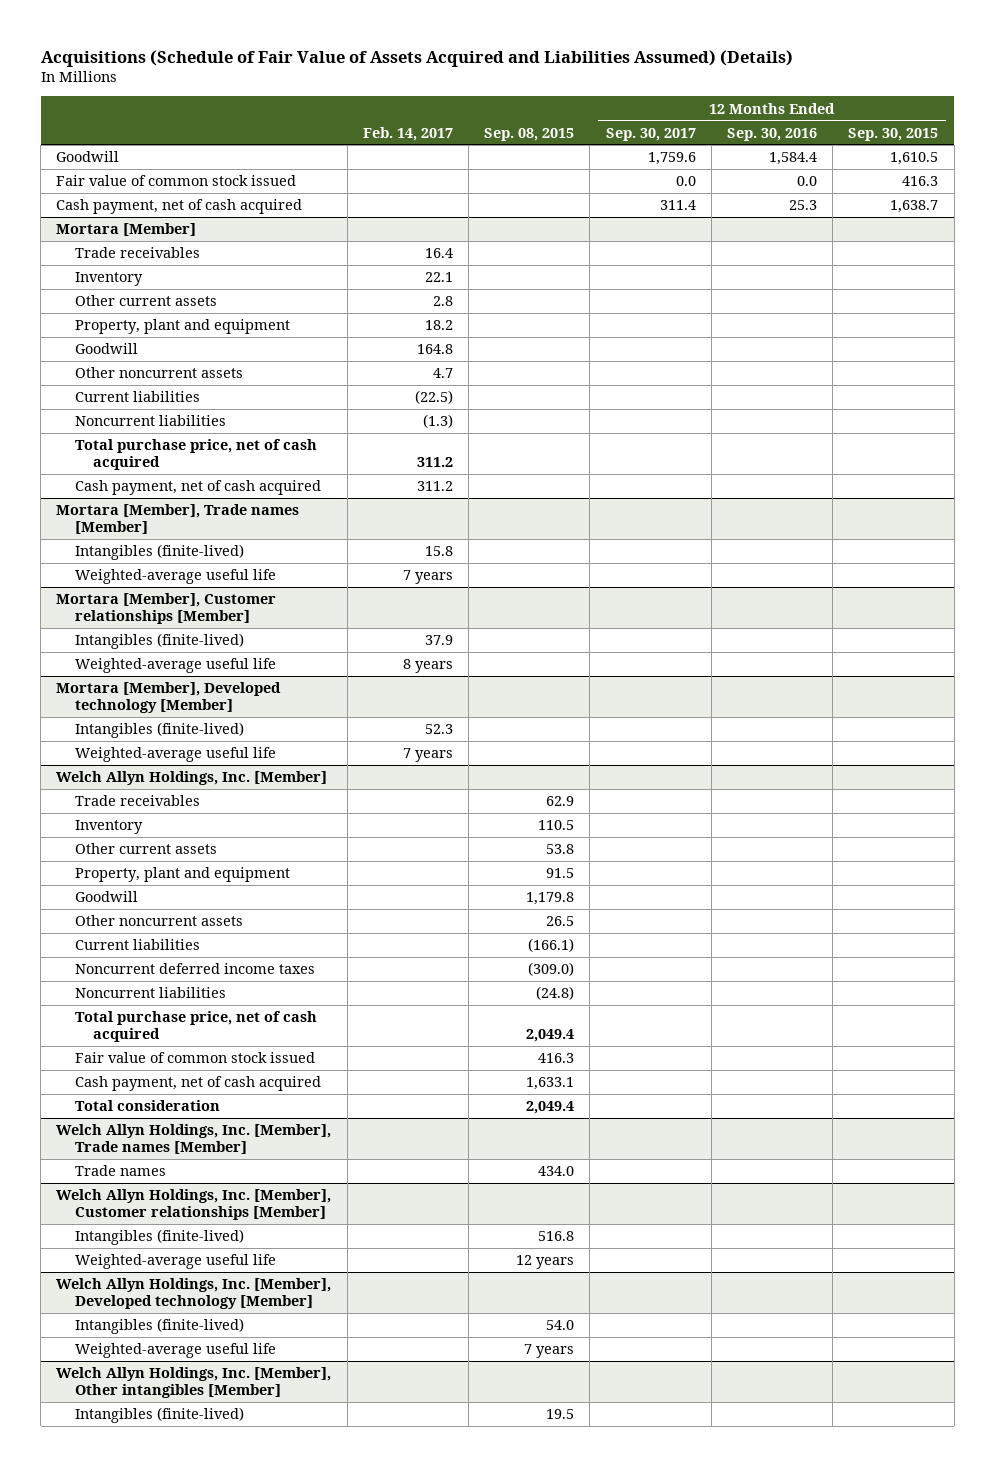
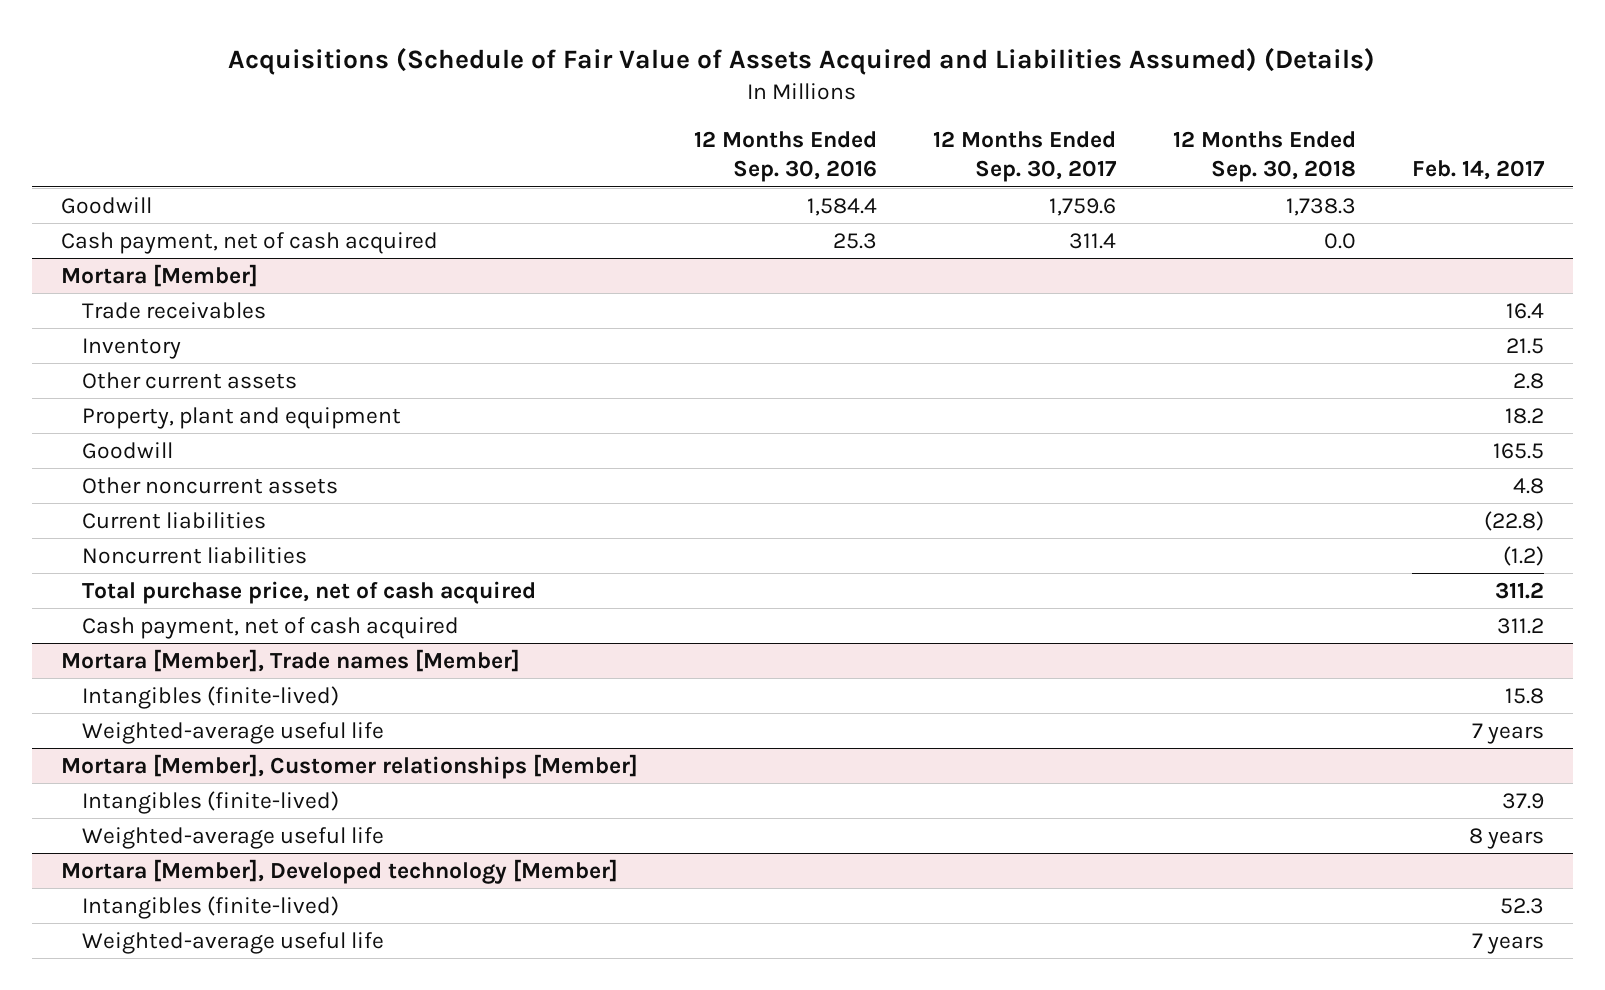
[484,127,575,141] Sep. 08, 2015 -> none
[848,127,939,141] Sep. 30, 2015 -> none
none -> [1172,131,1356,183] 12 Months Ended Sep. 30, 2018
[56,175,297,187] Fair value of common stock issued -> none
[424,272,453,283] 22.1 -> [1506,337,1545,354] 21.5
[416,344,453,355] 164.8 -> [1493,442,1545,459] 165.5
[432,368,453,379] 4.7 -> [1513,477,1545,494] 4.8
[414,390,453,405] (22.5) -> [1484,510,1545,531] (22.8)
[422,414,453,429] (1.3) -> [1503,545,1545,566] (1.2)
[56,771,328,786] Welch Allyn Holdings, Inc. [Member] -> none
[74,795,200,807] Trade receivables -> none
[74,820,143,835] Inventory -> none
[74,843,217,855] Other current assets -> none
[74,867,290,883] Property, plant and equipment -> none
[74,891,138,903] Goodwill -> none
[74,915,243,927] Other noncurrent assets -> none
[74,939,200,951] Current liabilities -> none
[74,963,315,975] Noncurrent deferred income taxes -> none
[74,987,226,999] Noncurrent liabilities -> none
[74,1011,317,1042] Total purchase price, net of cash acquired -> none
[74,1052,315,1064] Fair value of common stock issued -> none
[74,1076,321,1092] Cash payment, net of cash acquired -> none
[74,1100,220,1112] Total consideration -> none
[56,1124,332,1154] Welch Allyn Holdings, Inc. [Member], Trade names [Member] -> none
[74,1165,166,1177] Trade names -> none
[56,1189,332,1220] Welch Allyn Holdings, Inc. [Member], Customer relationships [Member] -> none
[74,1229,244,1246] Intangibles (finite-lived) -> none
[74,1254,276,1270] Weighted-average useful life -> none
[56,1278,332,1309] Welch Allyn Holdings, Inc. [Member], Developed technology [Member] -> none
[74,1318,244,1335] Intangibles (finite-lived) -> none
[74,1343,276,1359] Weighted-average useful life -> none
[56,1367,332,1398] Welch Allyn Holdings, Inc. [Member], Other intangibles [Member] -> none
[74,1407,244,1424] Intangibles (finite-lived) -> none

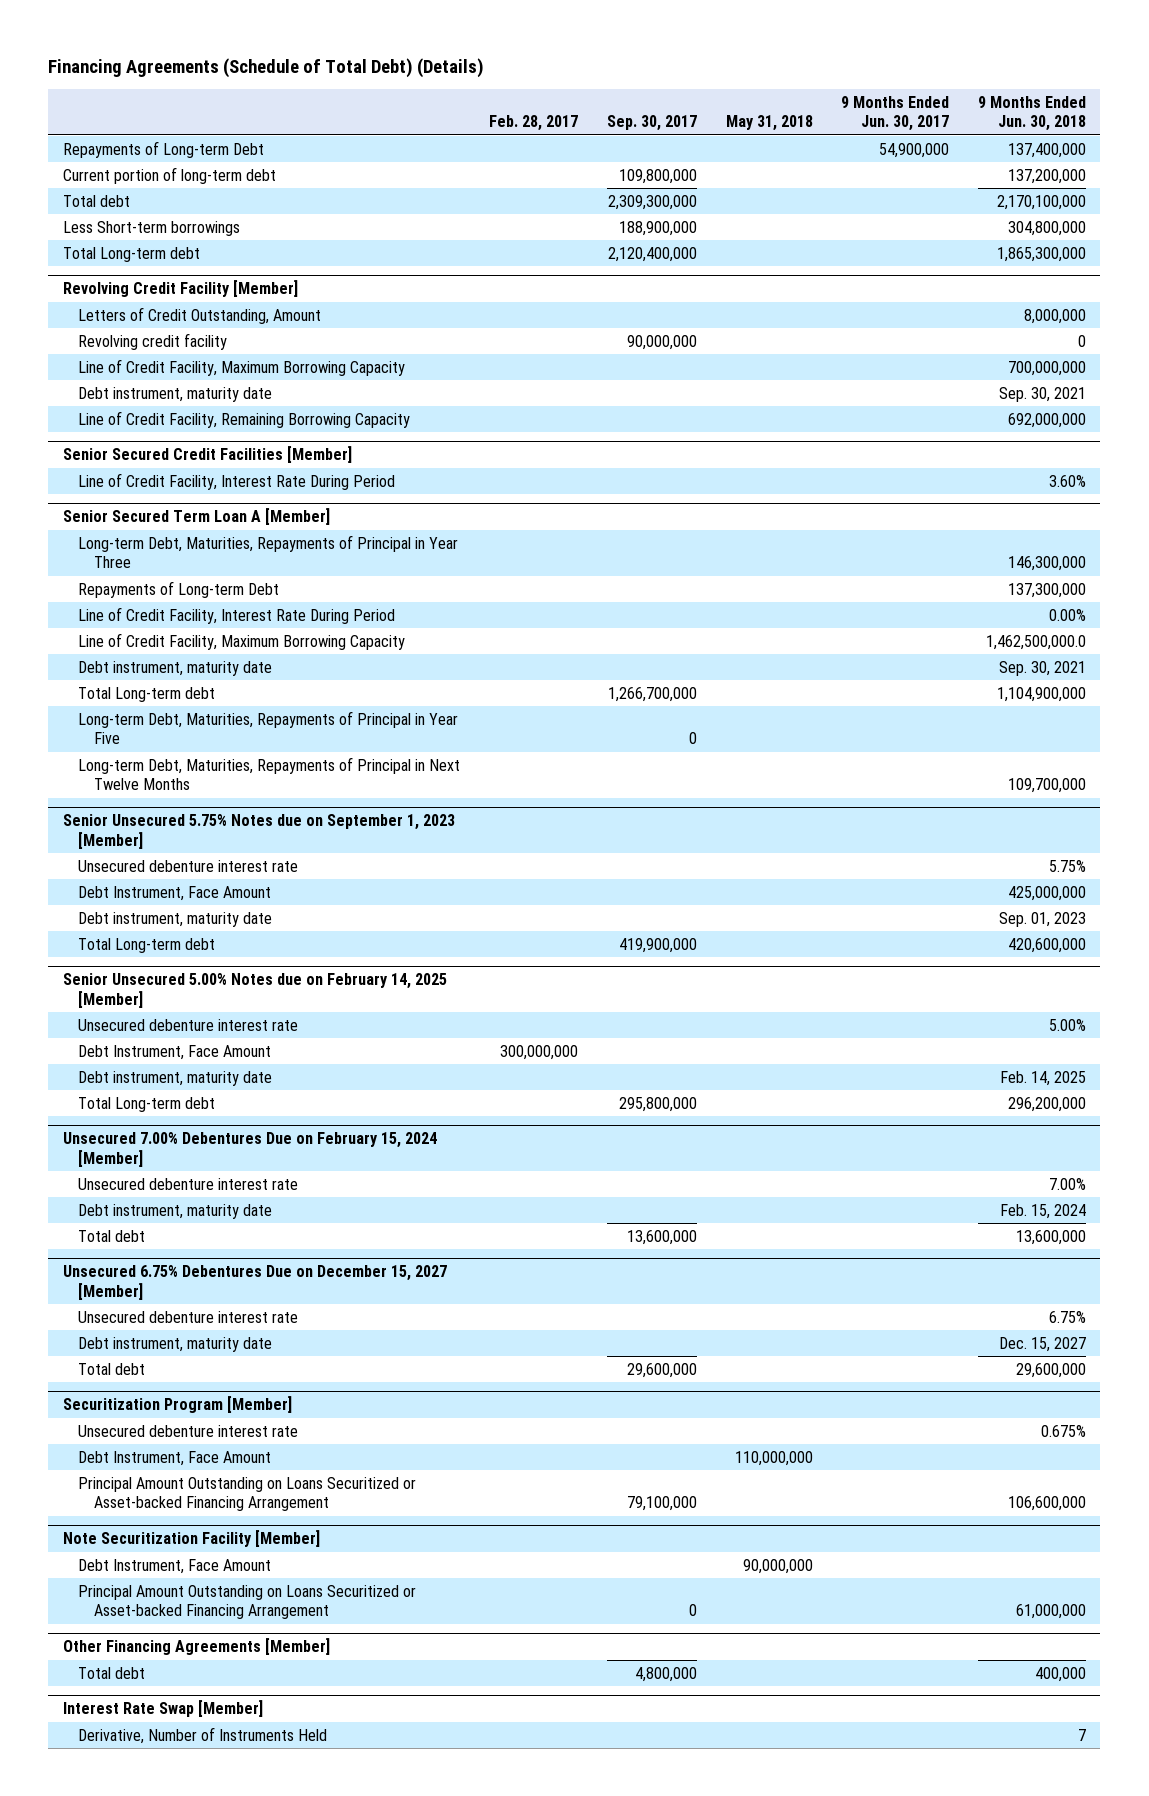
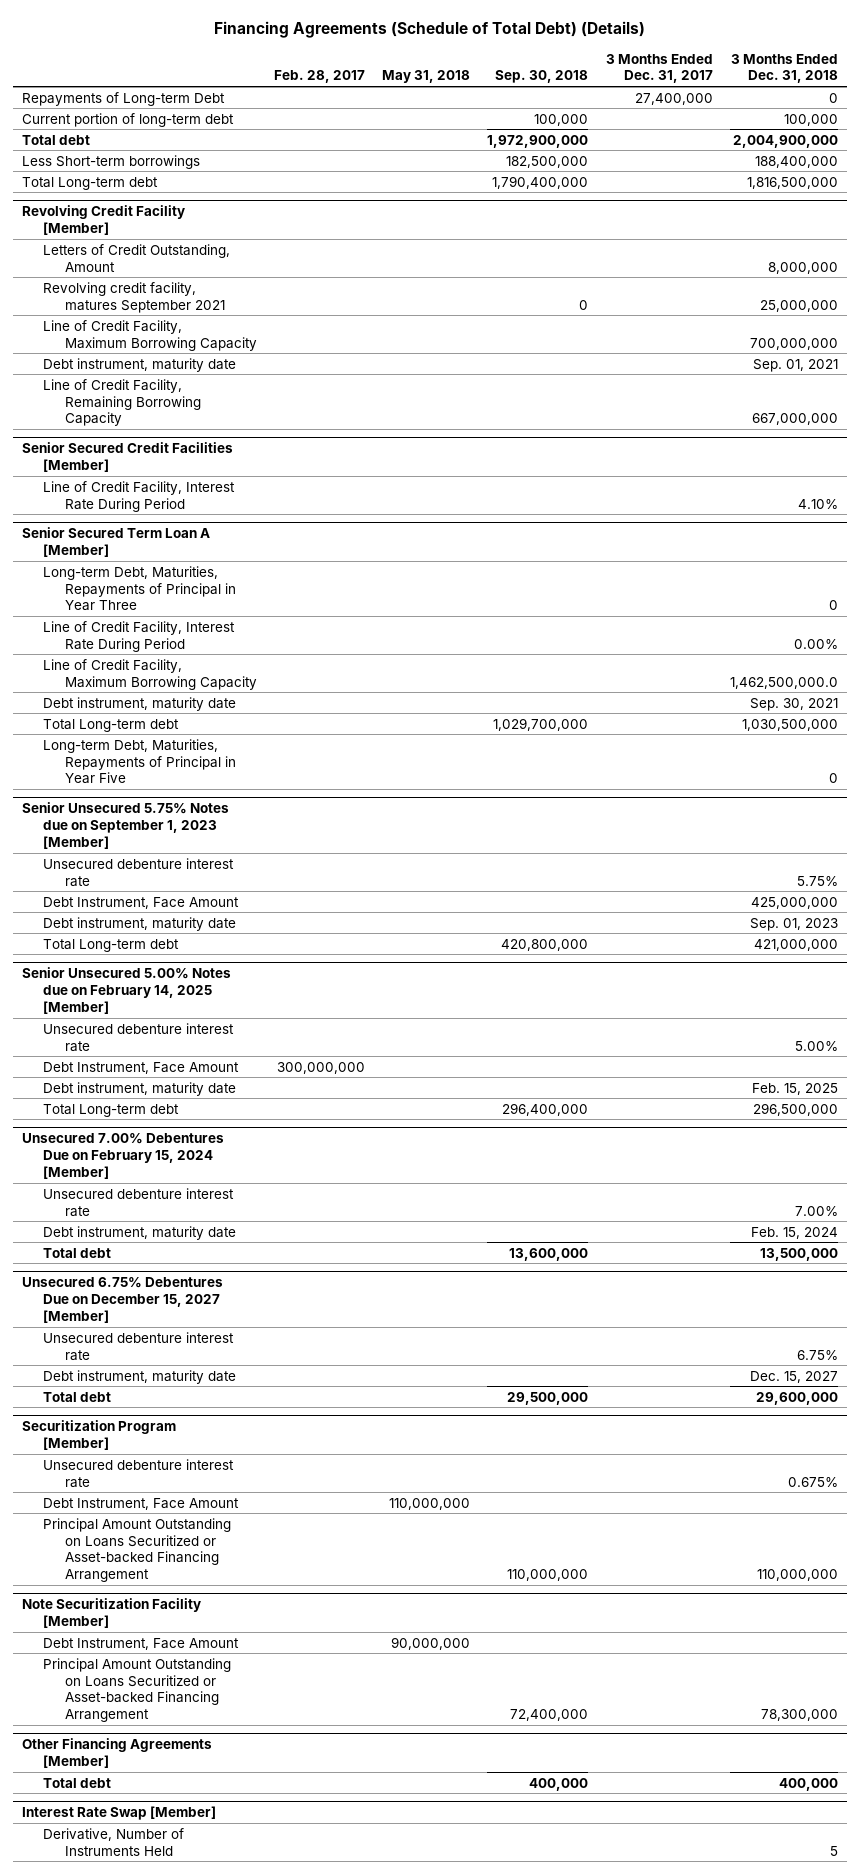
[606,115,697,132] Sep. 30, 2017 -> none
[841,95,950,132] 9 Months Ended Jun. 30, 2017 -> none
[977,95,1086,132] 9 Months Ended Jun. 30, 2018 -> none
none -> [495,70,589,84] Sep. 30, 2018
none -> [605,53,713,84] 3 Months Ended Dec. 31, 2017
none -> [730,53,838,84] 3 Months Ended Dec. 31, 2018
[78,332,228,350] Revolving credit facility -> [43,281,225,313] Revolving credit facility, matures September 2021
[78,580,280,598] Repayments of Long-term Debt -> none
[78,756,461,791] Long-term Debt, Maturities, Repayments of Principal in Next Twelve Months -> none

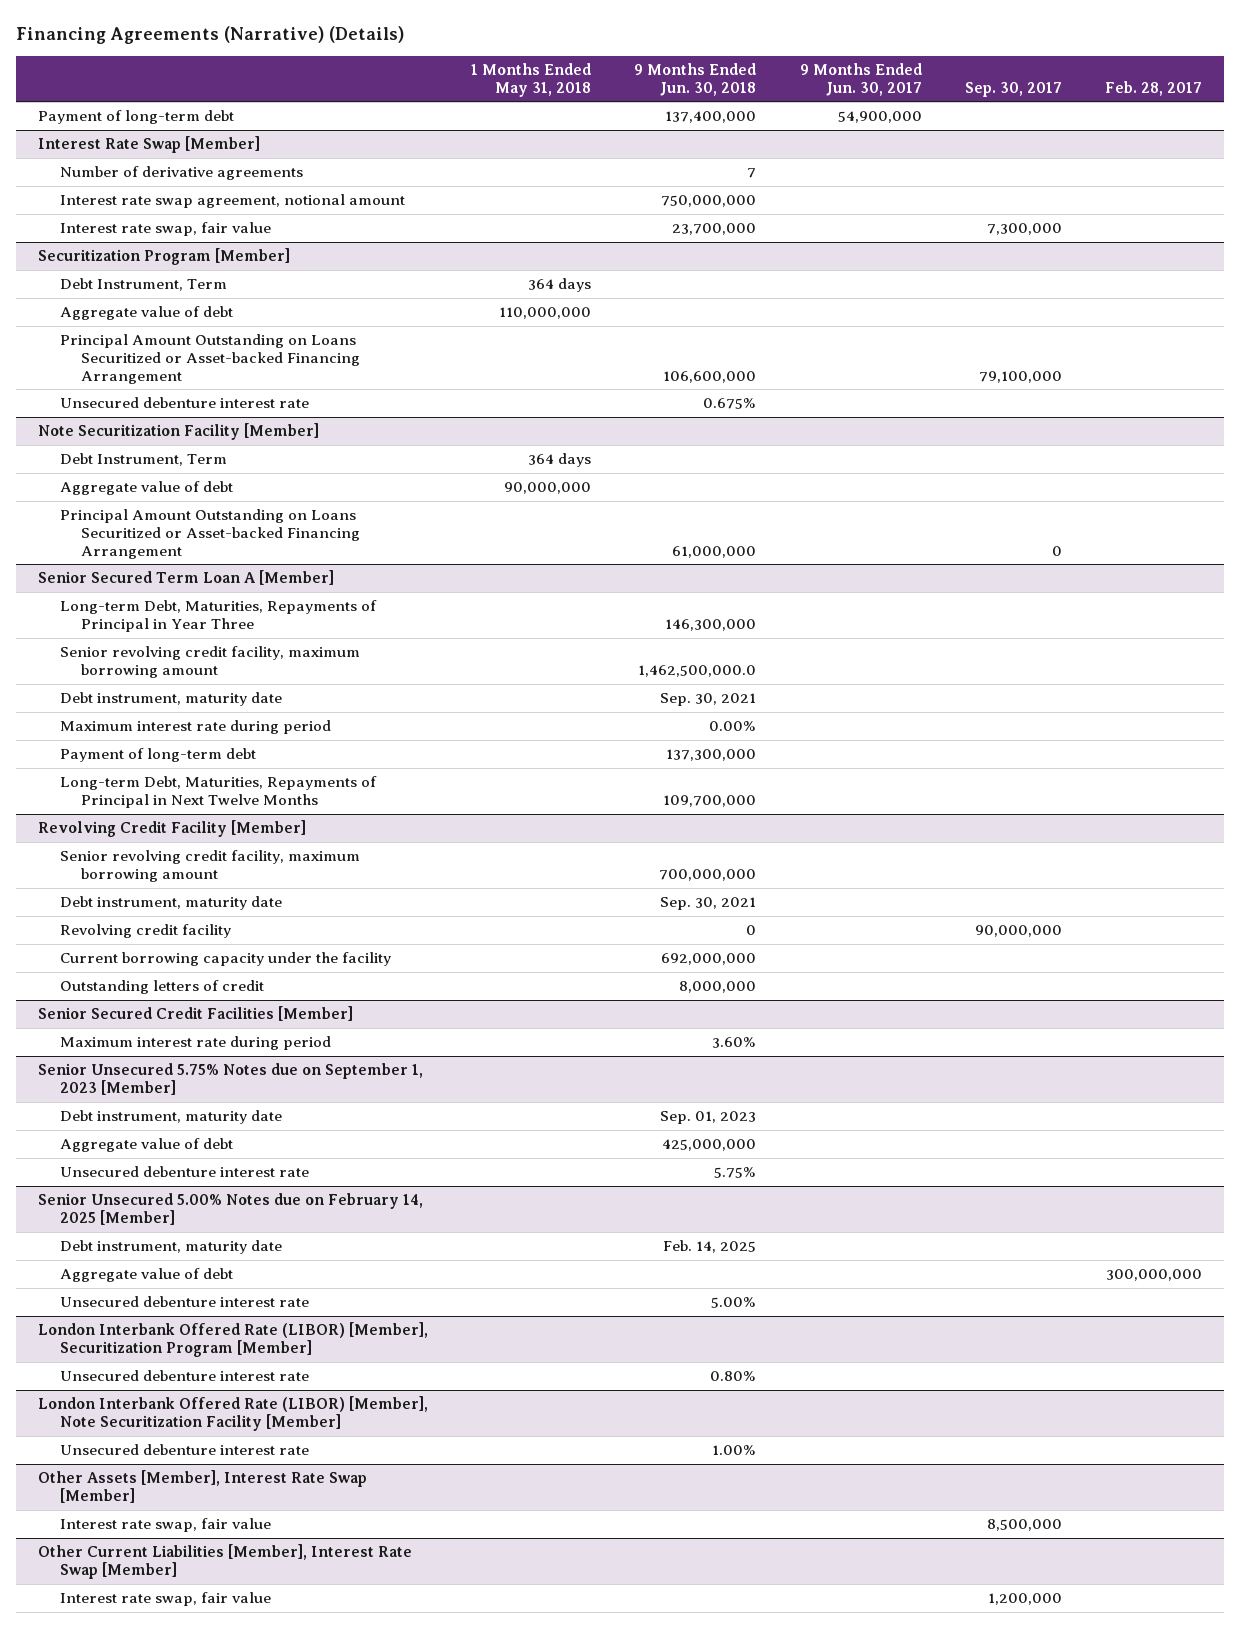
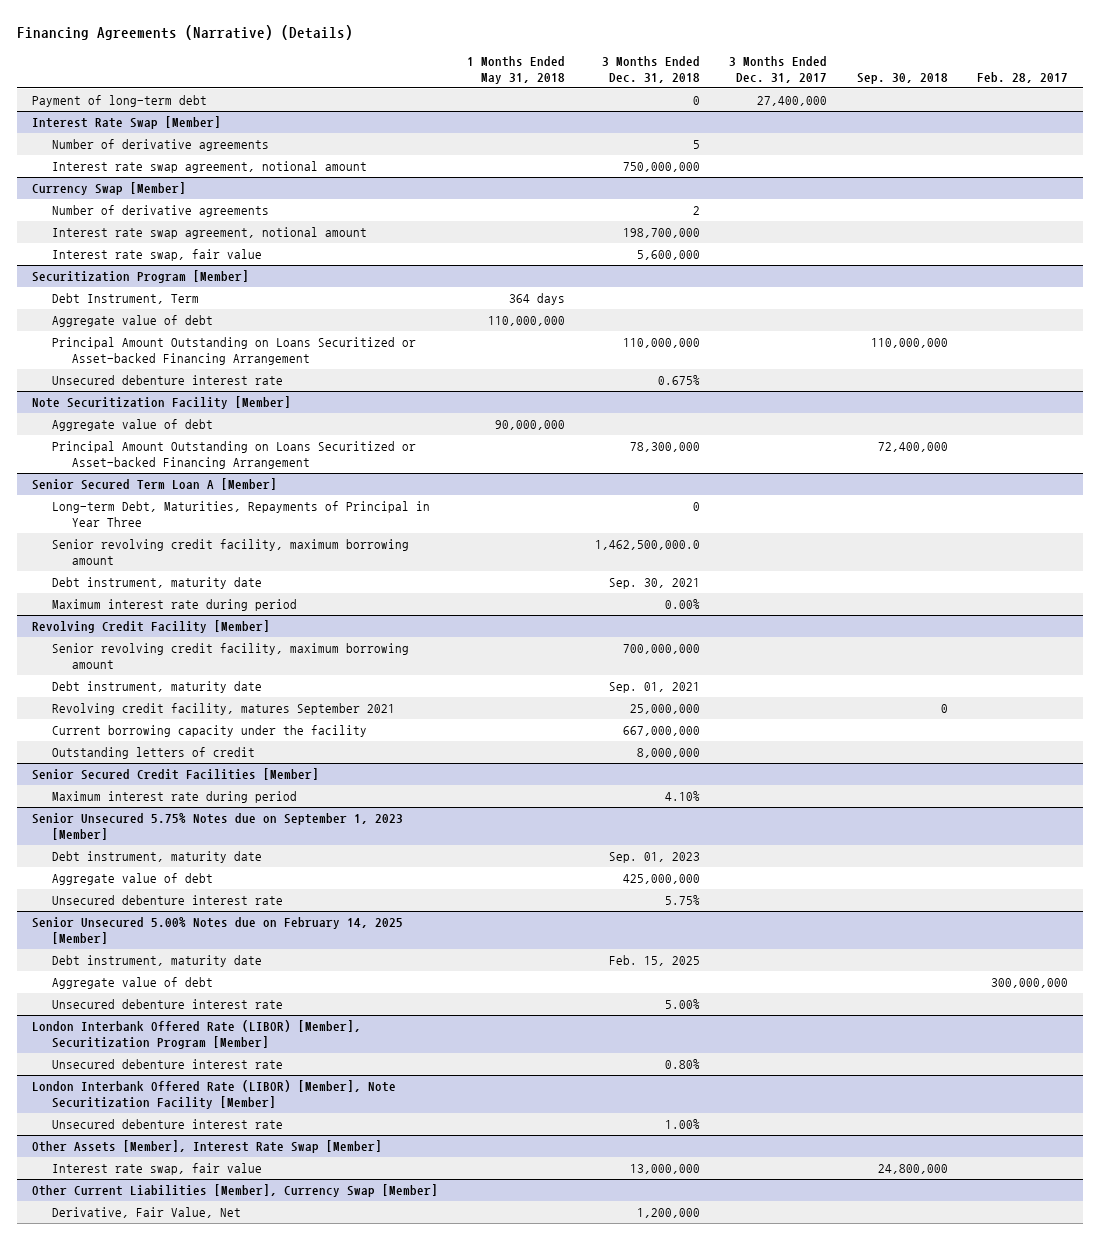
[634,62,757,96] 9 Months Ended Jun. 30, 2018 -> none
[799,62,922,96] 9 Months Ended Jun. 30, 2017 -> none
[965,81,1063,97] Sep. 30, 2017 -> none
none -> [601,56,700,84] 3 Months Ended Dec. 31, 2018
none -> [729,56,828,84] 3 Months Ended Dec. 31, 2017
none -> [856,73,948,85] Sep. 30, 2018
[59,222,271,237] Interest rate swap, fair value -> none
none -> [32,181,187,195] Currency Swap [Member]
none -> [51,204,269,217] Number of derivative agreements
none -> [51,226,367,239] Interest rate swap agreement, notional amount
none -> [51,248,262,261] Interest rate swap, fair value
[59,453,227,467] Debt Instrument, Term -> none
[59,748,256,763] Payment of long-term debt -> none
[59,776,377,809] Long-term Debt, Maturities, Repayments of Principal in Next Twelve Months -> none
[59,924,231,939] Revolving credit facility -> [51,702,395,715] Revolving credit facility, matures September 2021
[59,1592,271,1607] Interest rate swap, fair value -> none
[37,1544,412,1580] Other Current Liabilities [Member], Interest Rate Swap [Member] -> [32,1183,439,1197] Other Current Liabilities [Member], Currency Swap [Member]
none -> [51,1206,241,1218] Derivative, Fair Value, Net

